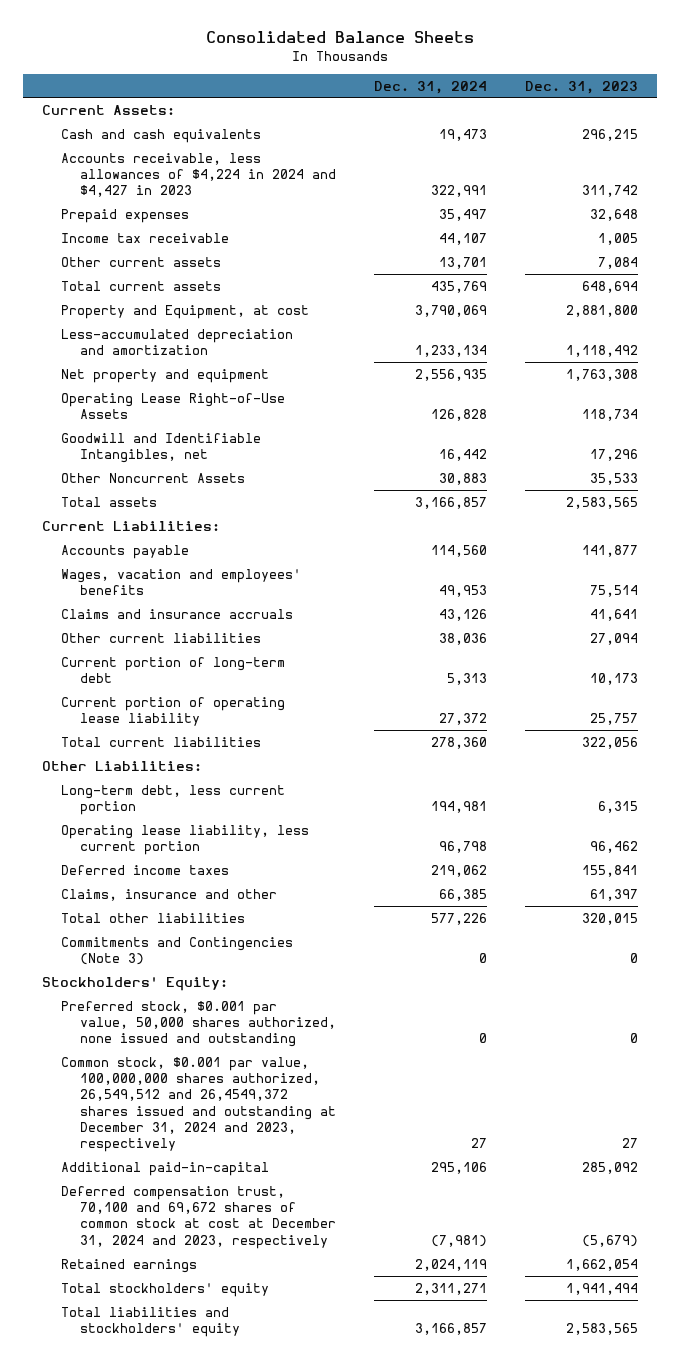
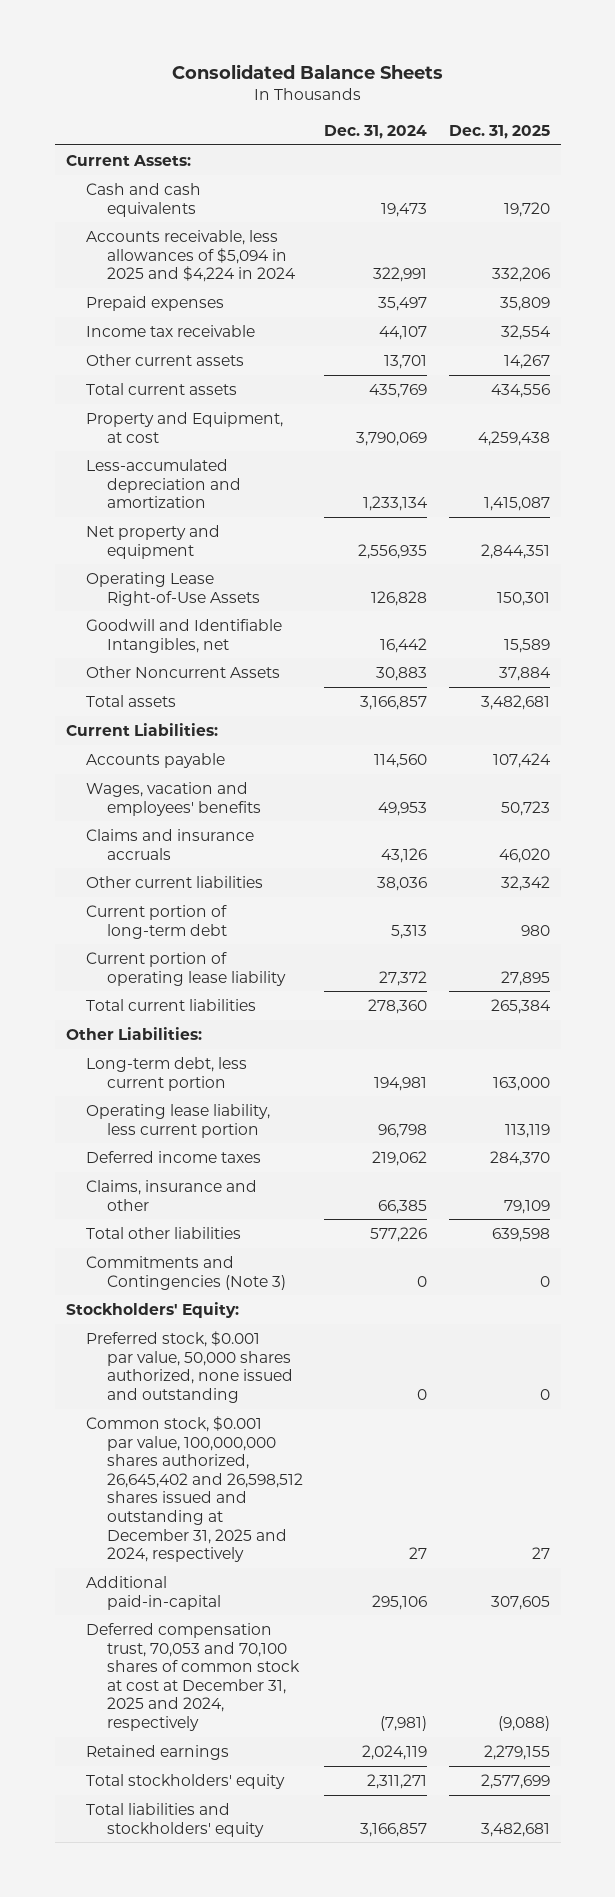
[524,80,638,94] Dec. 31, 2023 -> none
none -> [448,124,550,139] Dec. 31, 2025
[60,152,336,198] Accounts receivable, less allowances of $4,224 in 2024 and $4,427 in 2023 -> [86,229,296,283] Accounts receivable, less allowances of $5,094 in 2025 and $4,224 in 2024
[60,1056,336,1153] Common stock, $0.001 par value, 100,000,000 shares authorized, 26,549,512 and 26,4549,372 shares issued and outstanding at December 31, 2024 and 2023, respectively -> [86,1415,303,1563] Common stock, $0.001 par value, 100,000,000 shares authorized, 26,645,402 and 26,598,512 shares issued and outstanding at December 31, 2025 and 2024, respectively
[60,1185,336,1249] Deferred compensation trust, 70,100 and 69,672 shares of common stock at cost at December 31, 2024 and 2023, respectively -> [86,1622,300,1732] Deferred compensation trust, 70,053 and 70,100 shares of common stock at cost at December 31, 2025 and 2024, respectively

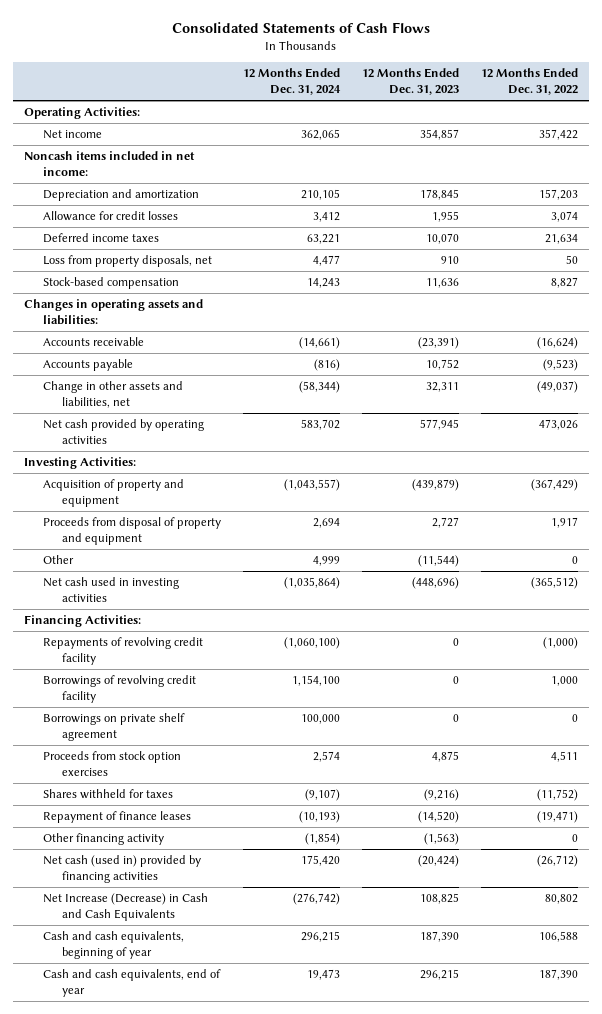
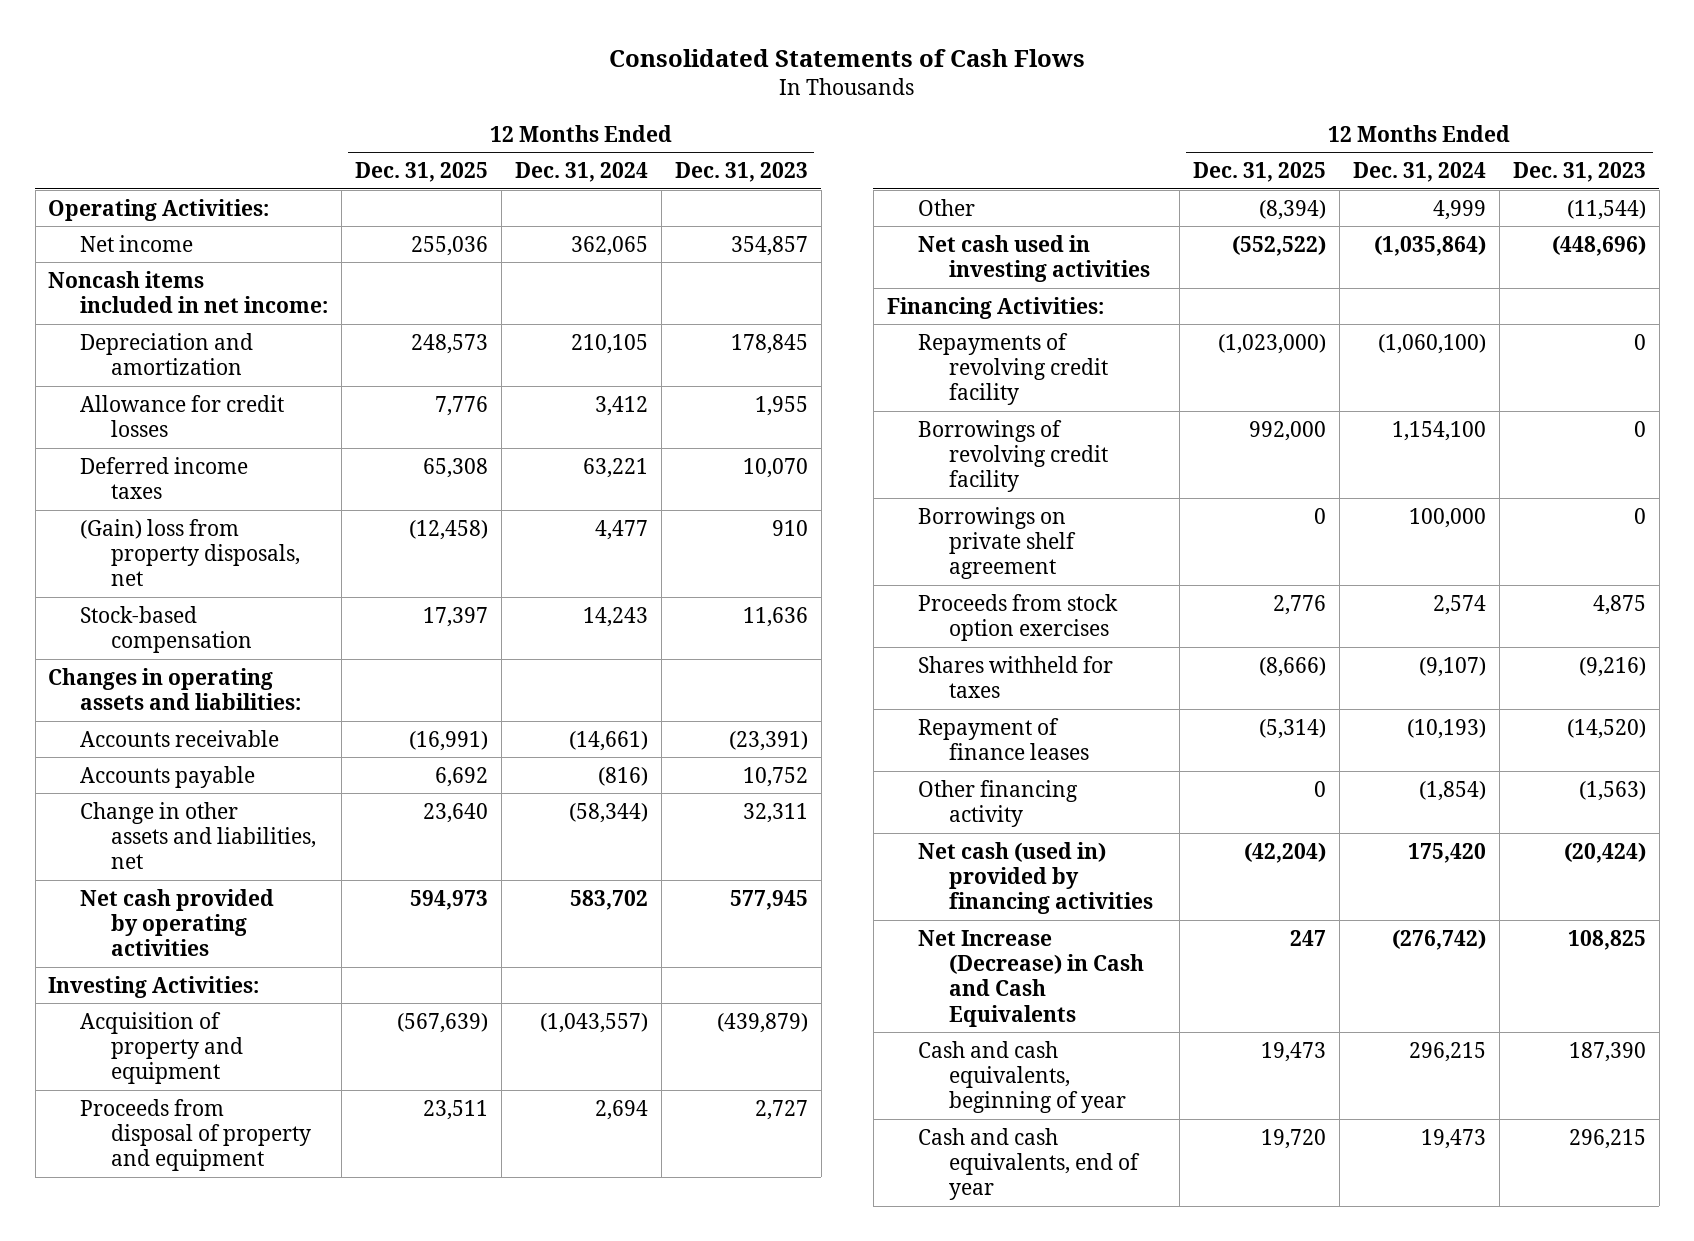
[480,68,578,96] 12 Months Ended Dec. 31, 2022 -> none
none -> [354,162,488,183] Dec. 31, 2025
[42,255,212,268] Loss from property disposals, net -> [79,518,300,587] (Gain) loss from property disposals, net

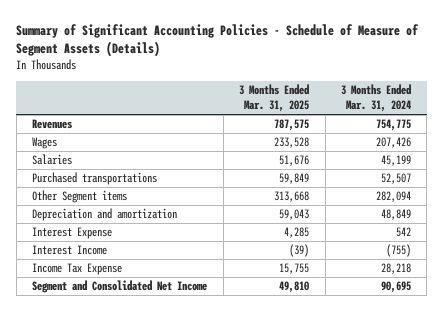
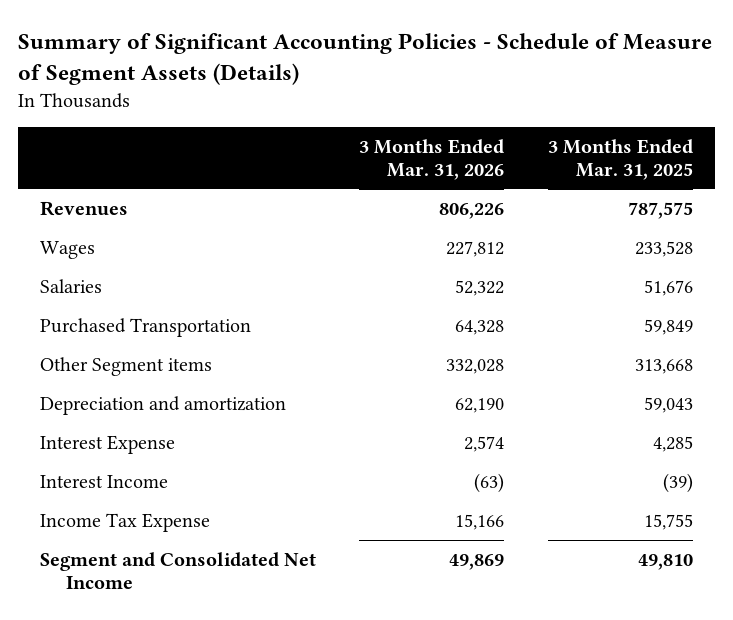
[340,84,411,113] 3 Months Ended Mar. 31, 2024 -> none
none -> [359,138,505,180] 3 Months Ended Mar. 31, 2026
[32,172,158,186] Purchased transportations -> [39,317,251,337] Purchased Transportation

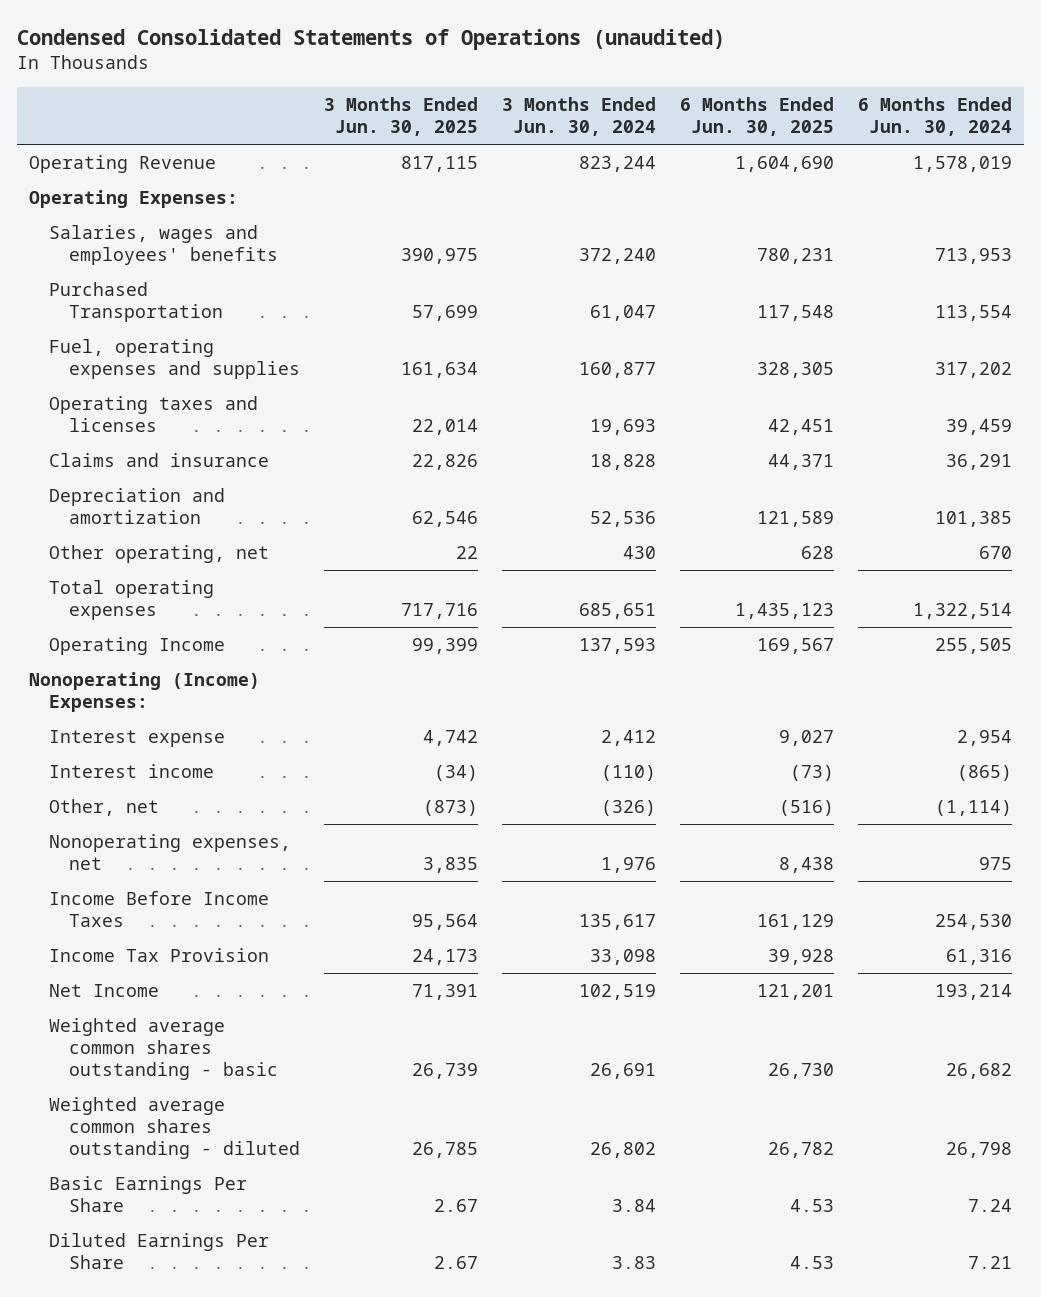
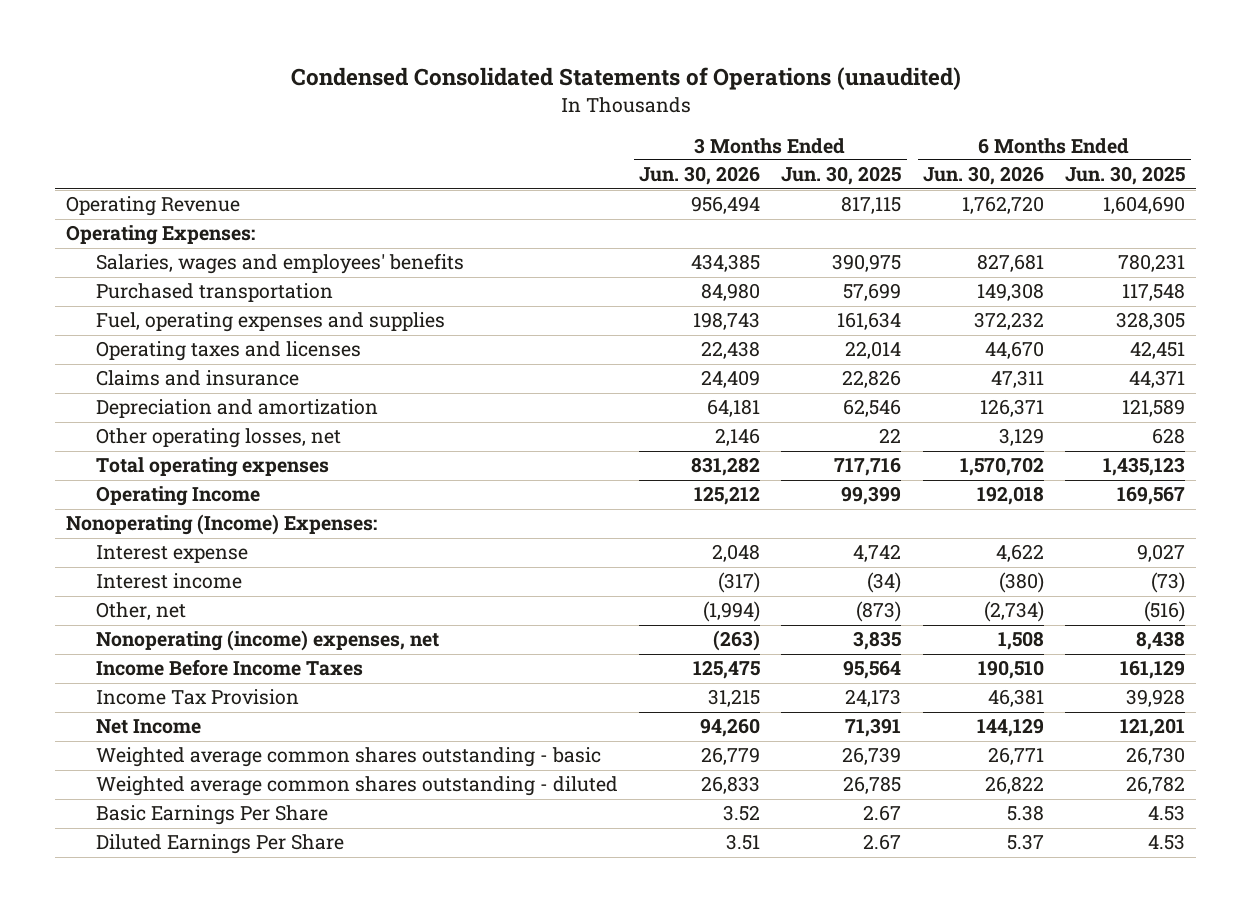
[502,96,657,137] 3 Months Ended Jun. 30, 2024 -> none
[858,96,1013,137] 6 Months Ended Jun. 30, 2024 -> none
none -> [639,166,761,186] Jun. 30, 2026
none -> [922,166,1044,186] Jun. 30, 2026
[49,281,224,323] Purchased Transportation -> [95,283,333,303] Purchased transportation
[49,544,270,563] Other operating, net -> [95,428,341,449] Other operating losses, net
[49,833,292,871] Nonoperating expenses, net -> [95,630,439,652] Nonoperating (income) expenses, net

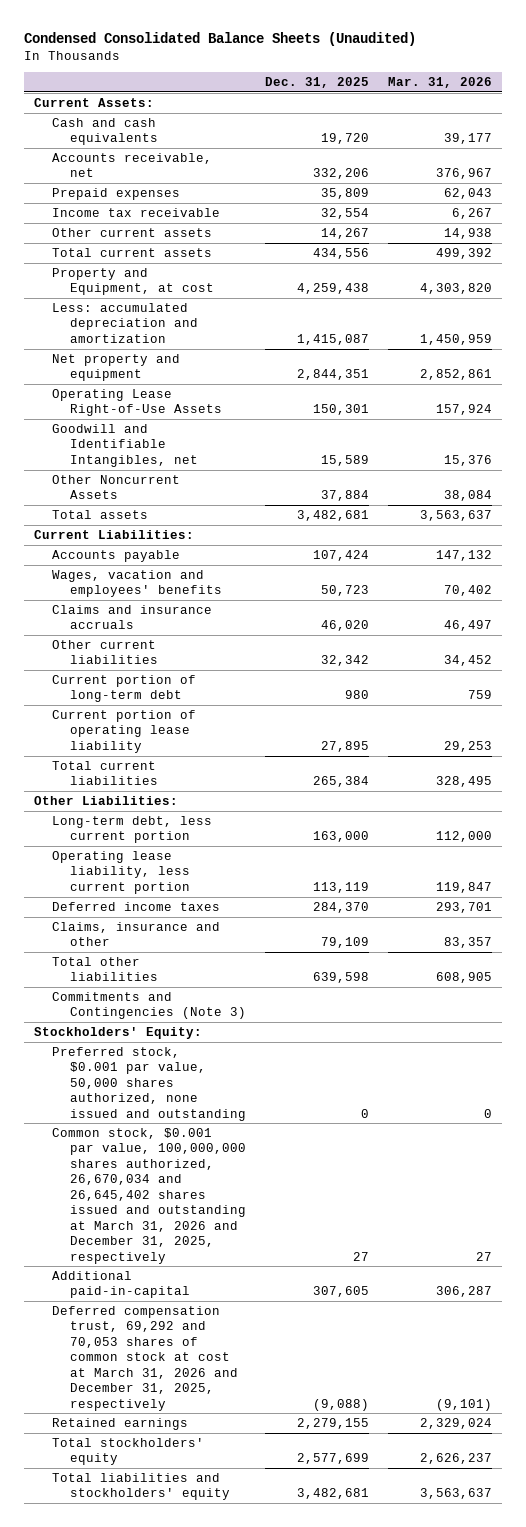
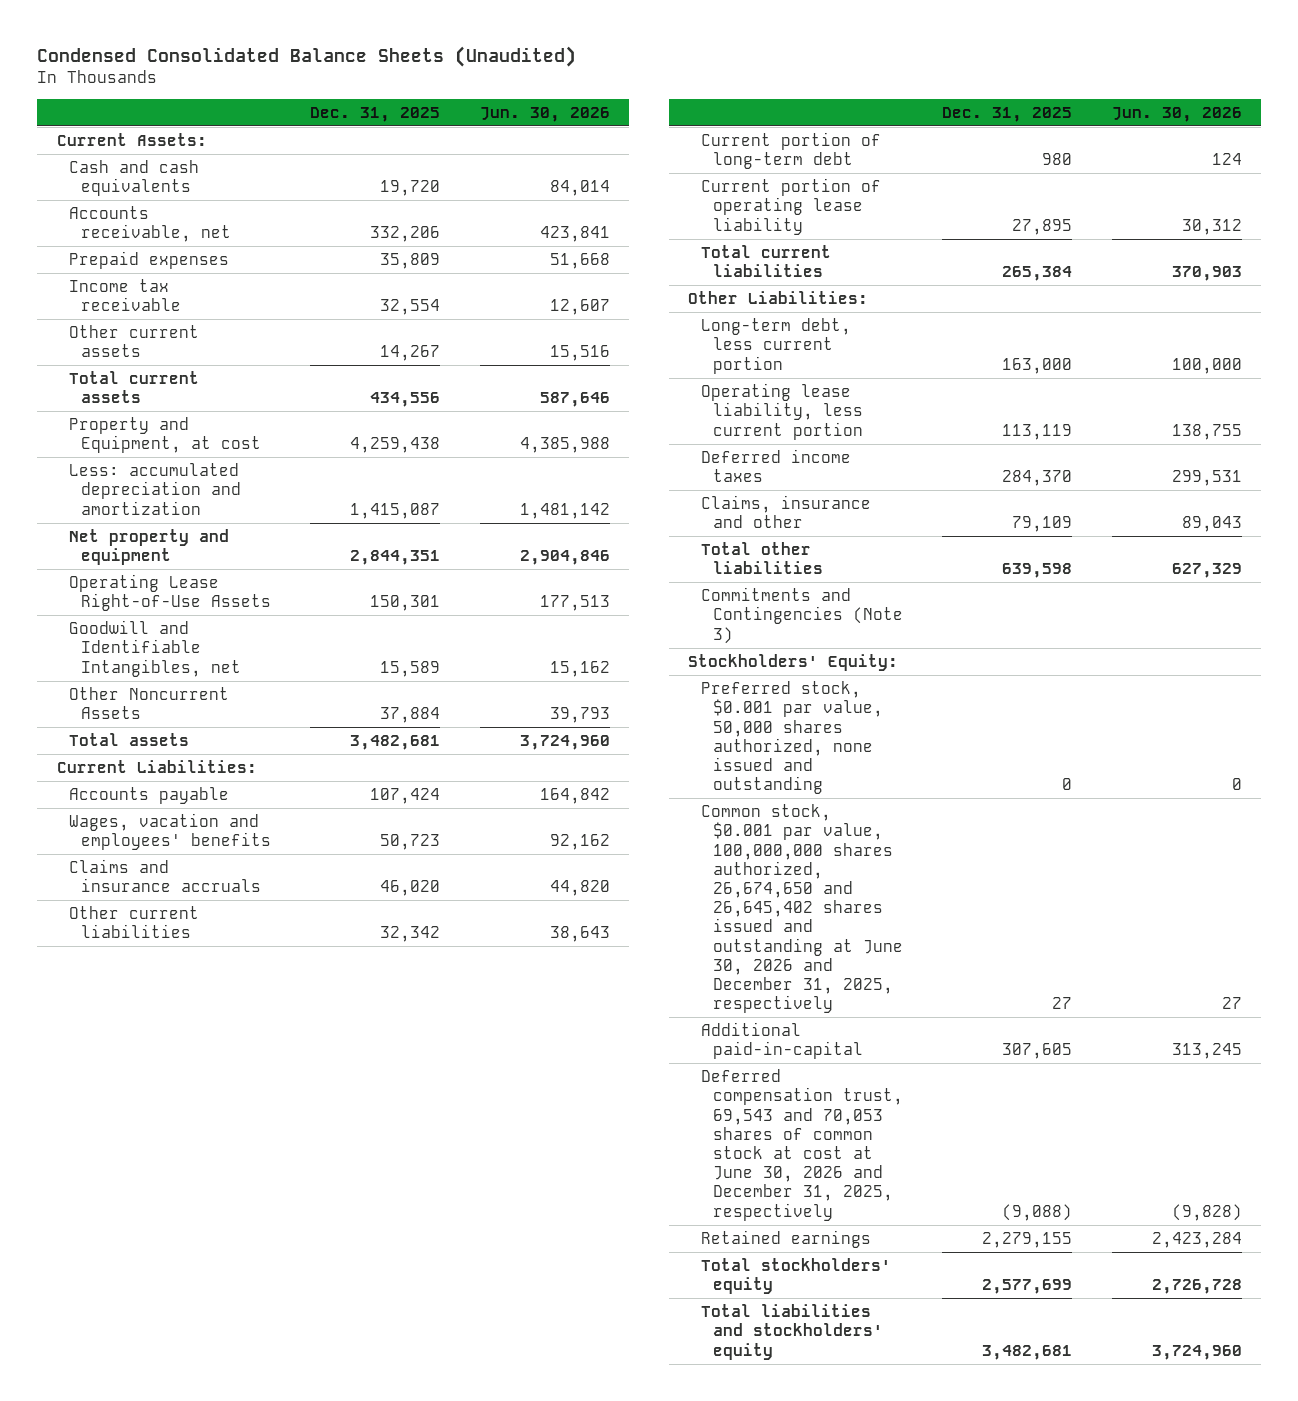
[388,77,493,89] Mar. 31, 2026 -> none
none -> [479,106,610,122] Jun. 30, 2026
[51,1127,247,1264] Common stock, $0.001 par value, 100,000,000 shares authorized, 26,670,034 and 26,645,402 shares issued and outstanding at March 31, 2026 and December 31, 2025, respectively -> [700,804,904,1014] Common stock, $0.001 par value, 100,000,000 shares authorized, 26,674,650 and 26,645,402 shares issued and outstanding at June 30, 2026 and December 31, 2025, respectively
[51,1305,239,1411] Deferred compensation trust, 69,292 and 70,053 shares of common stock at cost at March 31, 2026 and December 31, 2025, respectively -> [700,1069,904,1221] Deferred compensation trust, 69,543 and 70,053 shares of common stock at cost at June 30, 2026 and December 31, 2025, respectively

